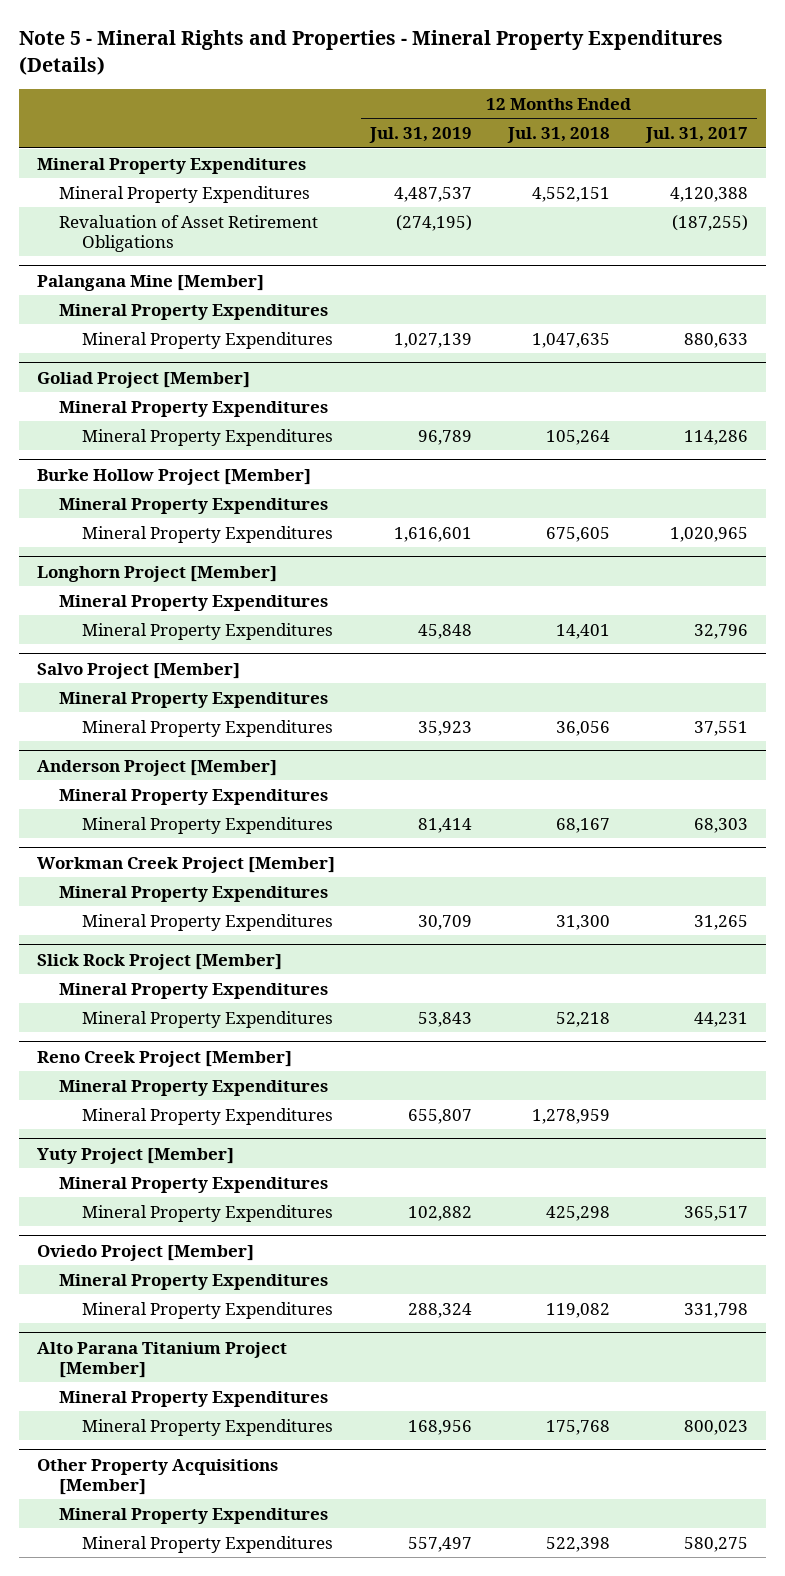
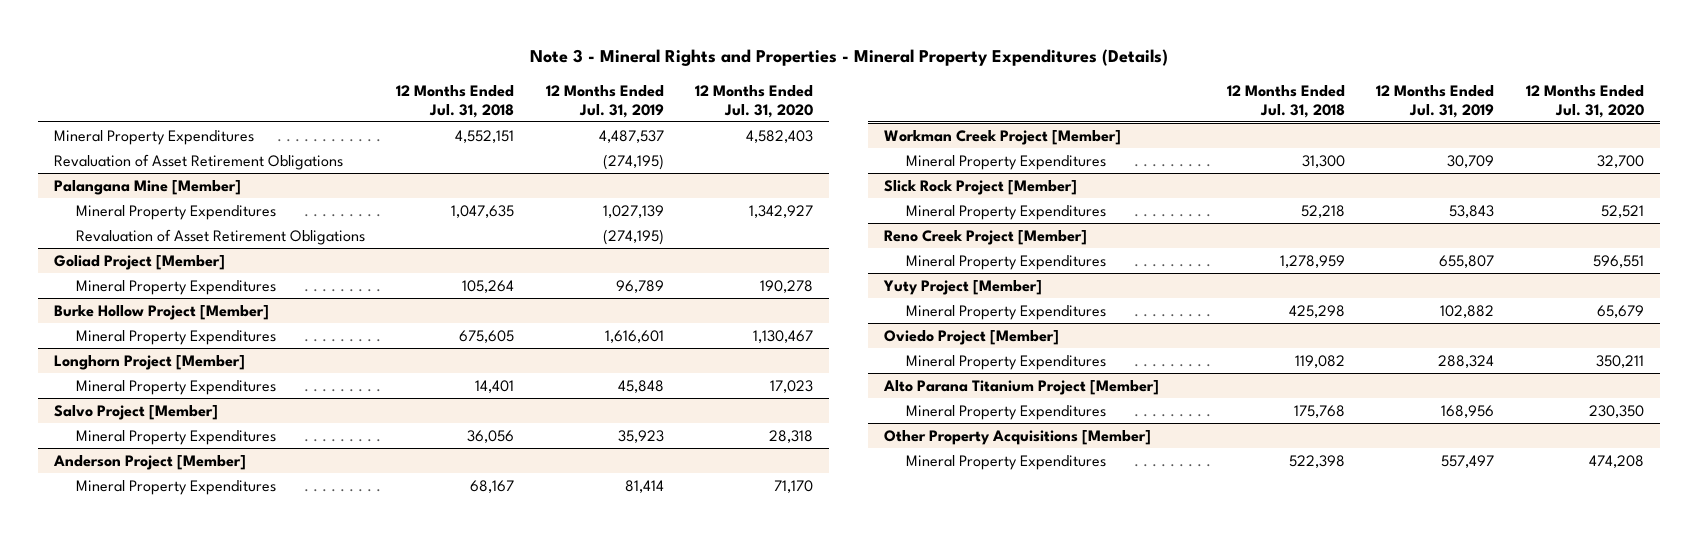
[18,30,723,75] Note 5 - Mineral Rights and Properties - Mineral Property Expenditures (Details) -> [529,49,1168,67] Note 3 - Mineral Rights and Properties - Mineral Property Expenditures (Details)
[644,127,748,144] Jul. 31, 2017 -> none
none -> [695,84,814,118] 12 Months Ended Jul. 31, 2020
[36,157,306,174] Mineral Property Expenditures -> none
[59,303,329,320] Mineral Property Expenditures -> none
none -> [75,228,365,245] Revaluation of Asset Retirement Obligations
[59,400,329,417] Mineral Property Expenditures -> none
[59,497,329,514] Mineral Property Expenditures -> none
[59,594,329,611] Mineral Property Expenditures -> none
[59,691,329,708] Mineral Property Expenditures -> none
[59,788,329,805] Mineral Property Expenditures -> none
[59,885,329,902] Mineral Property Expenditures -> none
[59,982,329,999] Mineral Property Expenditures -> none
[59,1079,329,1096] Mineral Property Expenditures -> none
[59,1176,329,1193] Mineral Property Expenditures -> none
[59,1273,329,1290] Mineral Property Expenditures -> none
[59,1390,329,1407] Mineral Property Expenditures -> none
[59,1507,329,1524] Mineral Property Expenditures -> none

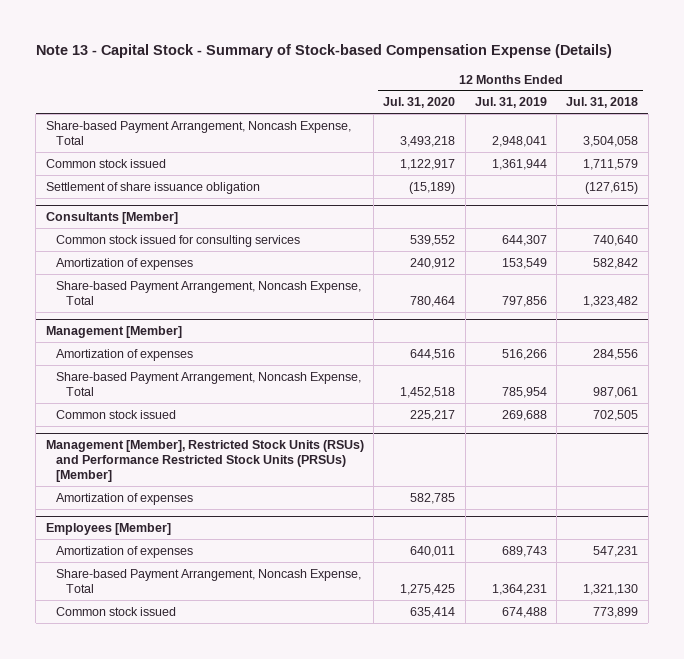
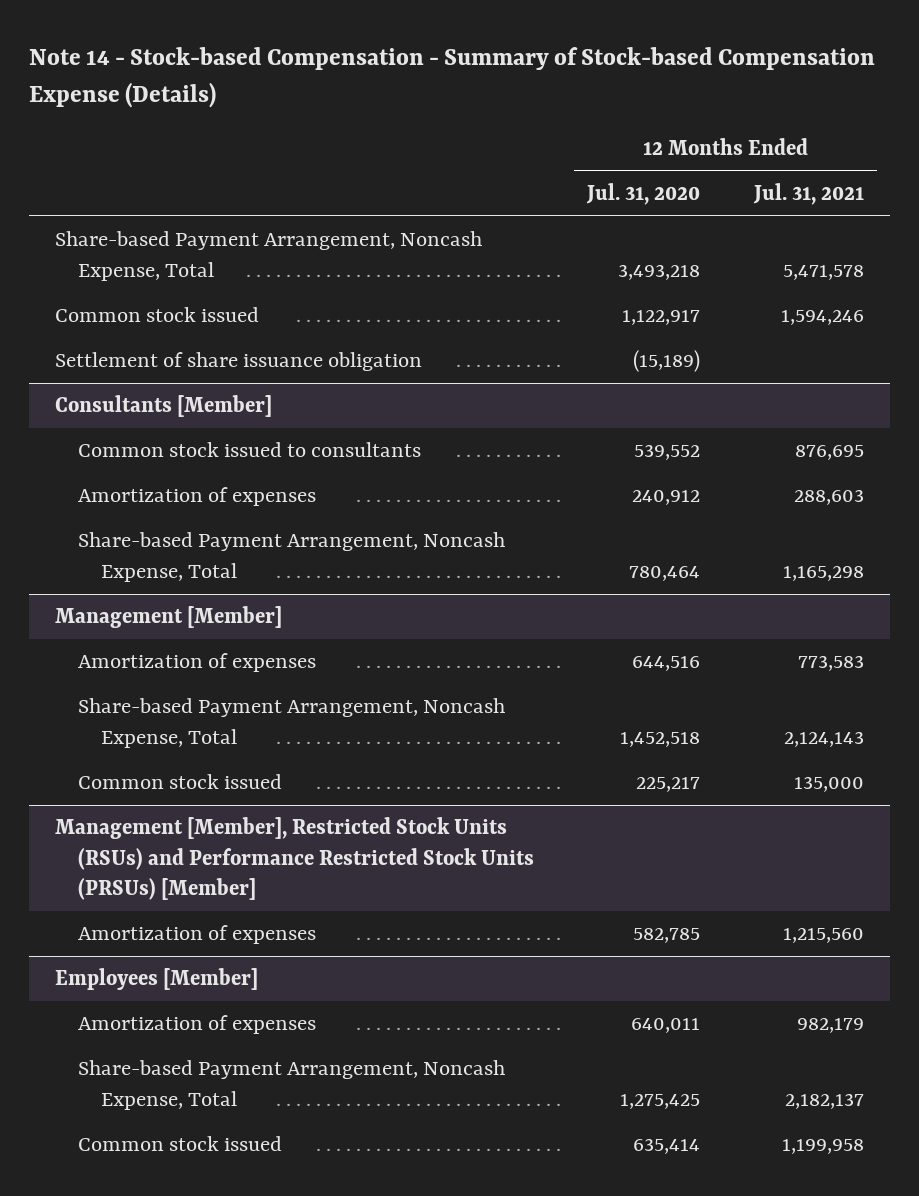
[35,44,612,59] Note 13 - Capital Stock - Summary of Stock-based Compensation Expense (Details) -> [28,47,875,109] Note 14 - Stock-based Compensation - Summary of Stock-based Compensation Expense (Details)
[474,97,547,109] Jul. 31, 2019 -> none
[566,97,639,109] Jul. 31, 2018 -> none
none -> [752,183,864,206] Jul. 31, 2021
[55,234,300,247] Common stock issued for consulting services -> [78,442,422,458] Common stock issued to consultants

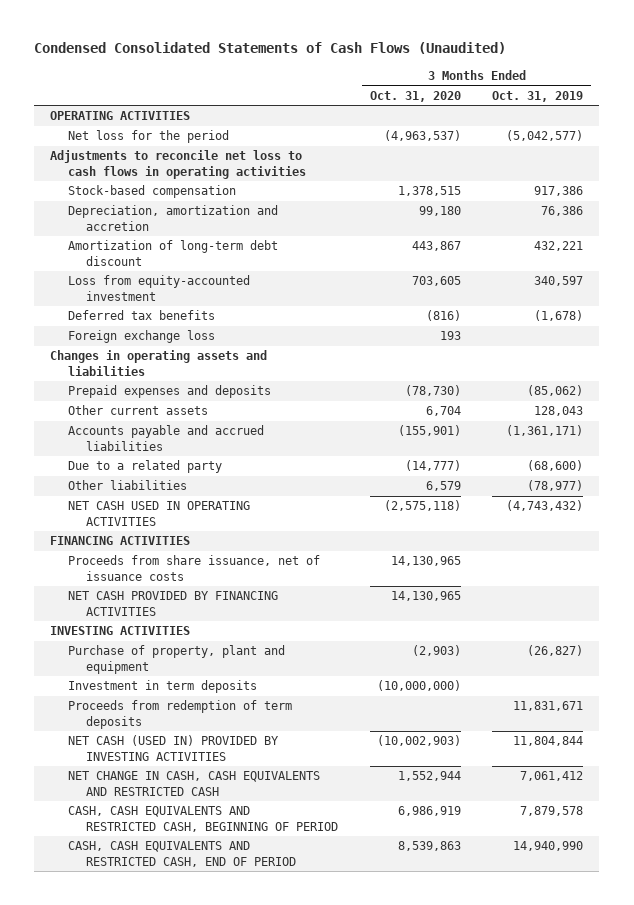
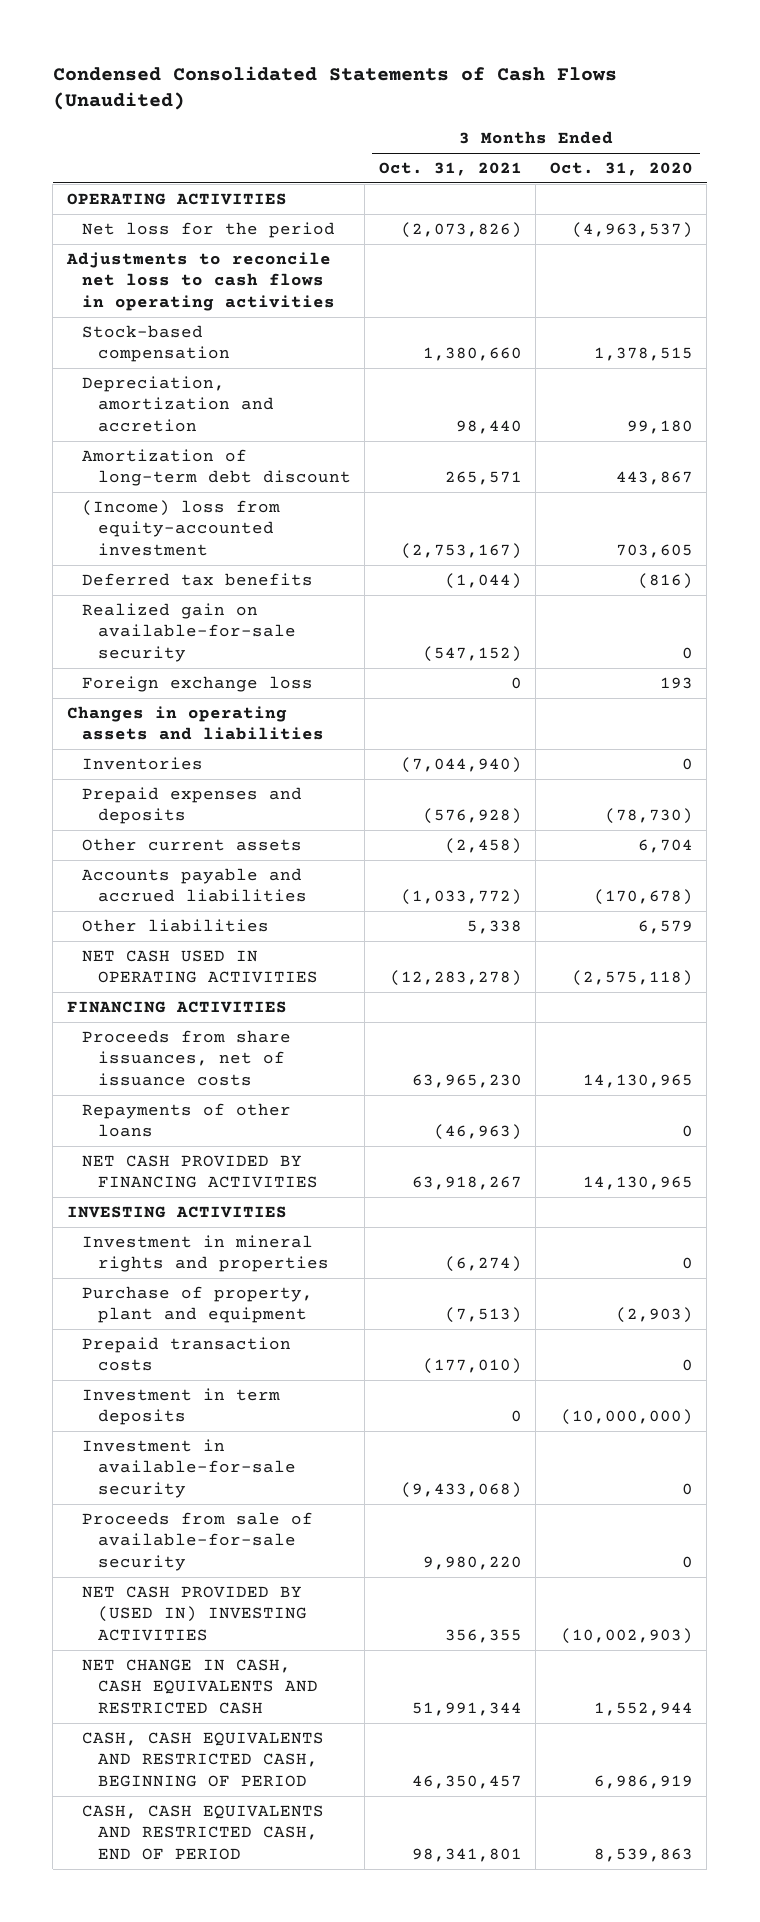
[492,90,584,102] Oct. 31, 2019 -> none
none -> [378,162,522,177] Oct. 31, 2021
[68,275,251,301] Loss from equity-accounted investment -> [82,499,281,557] (Income) loss from equity-accounted investment
none -> [82,602,296,663] Realized gain on available-for-sale security
none -> [82,756,204,770] Inventories
[68,460,223,474] Due to a related party -> none
[397,425,461,437] (155,901) -> [593,889,693,906] (170,678)
[68,555,321,581] Proceeds from share issuance, net of issuance costs -> [82,1029,292,1087] Proceeds from share issuances, net of issuance costs
none -> [82,1102,292,1138] Repayments of other loans
none -> [82,1234,329,1273] Investment in mineral rights and properties
none -> [82,1336,292,1372] Prepaid transaction costs
[68,700,293,729] Proceeds from redemption of term deposits -> none
none -> [82,1438,296,1499] Investment in available-for-sale security
none -> [82,1511,314,1572] Proceeds from sale of available-for-sale security
[68,735,280,761] NET CASH (USED IN) PROVIDED BY INVESTING ACTIVITIES -> [82,1585,307,1642] NET CASH PROVIDED BY (USED IN) INVESTING ACTIVITIES

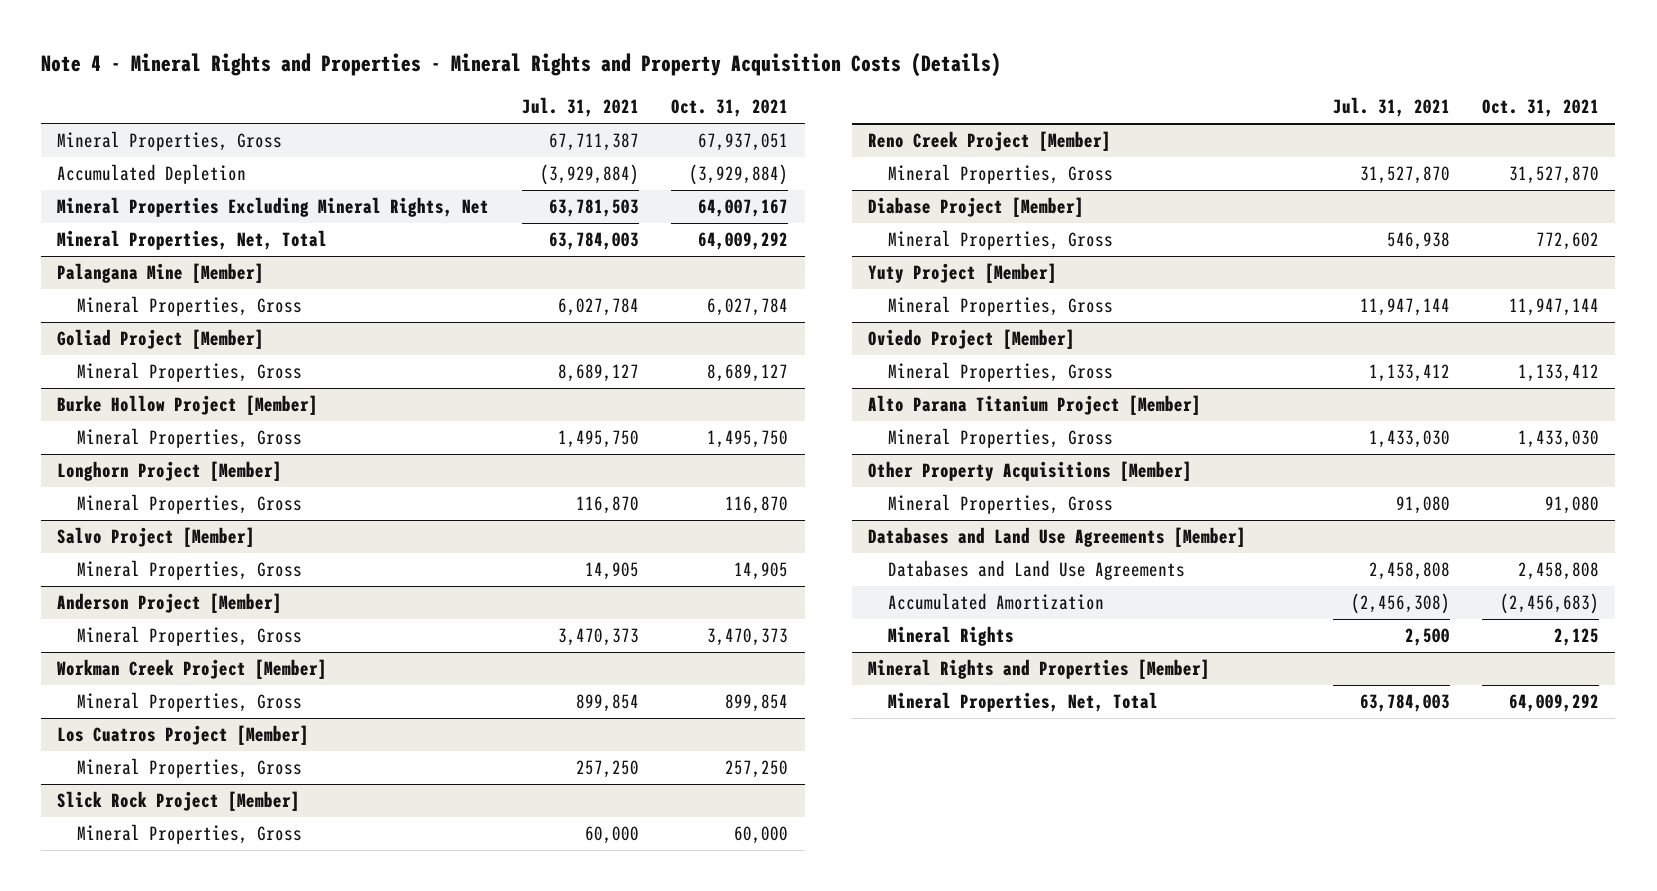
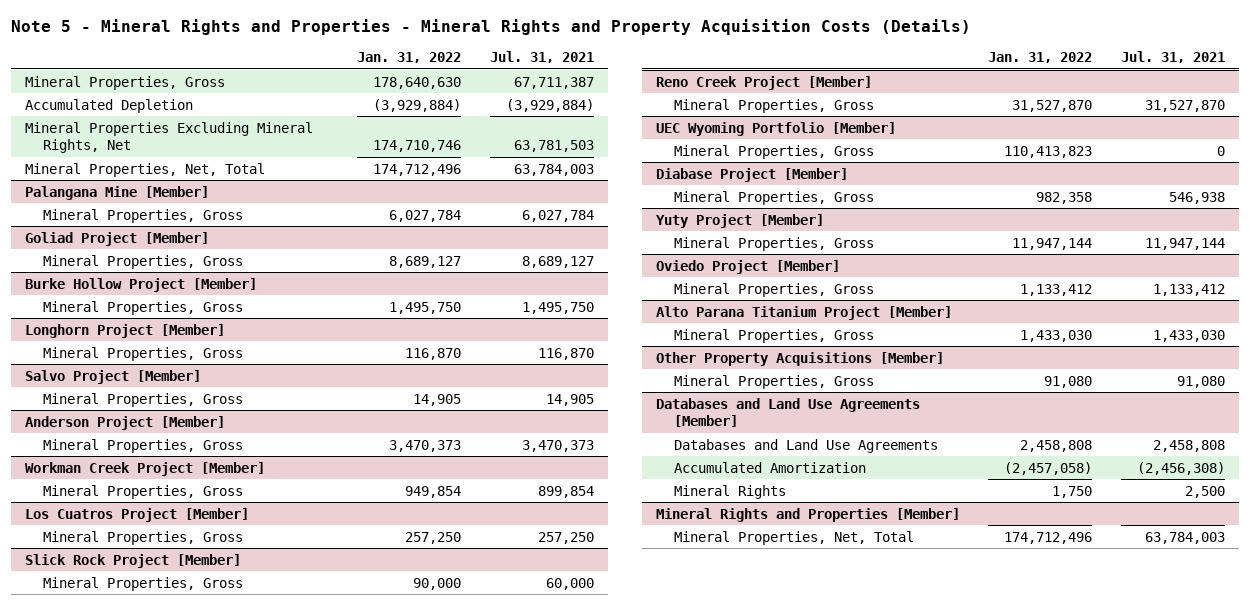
[41,52,1002,77] Note 4 - Mineral Rights and Properties - Mineral Rights and Property Acquisition Costs (Details) -> [10,18,971,35] Note 5 - Mineral Rights and Properties - Mineral Rights and Property Acquisition Costs (Details)
[671,99,789,118] Oct. 31, 2021 -> none
none -> [357,52,462,64] Jan. 31, 2022
none -> [655,121,896,136] UEC Wyoming Portfolio [Member]
none -> [673,144,874,159] Mineral Properties, Gross

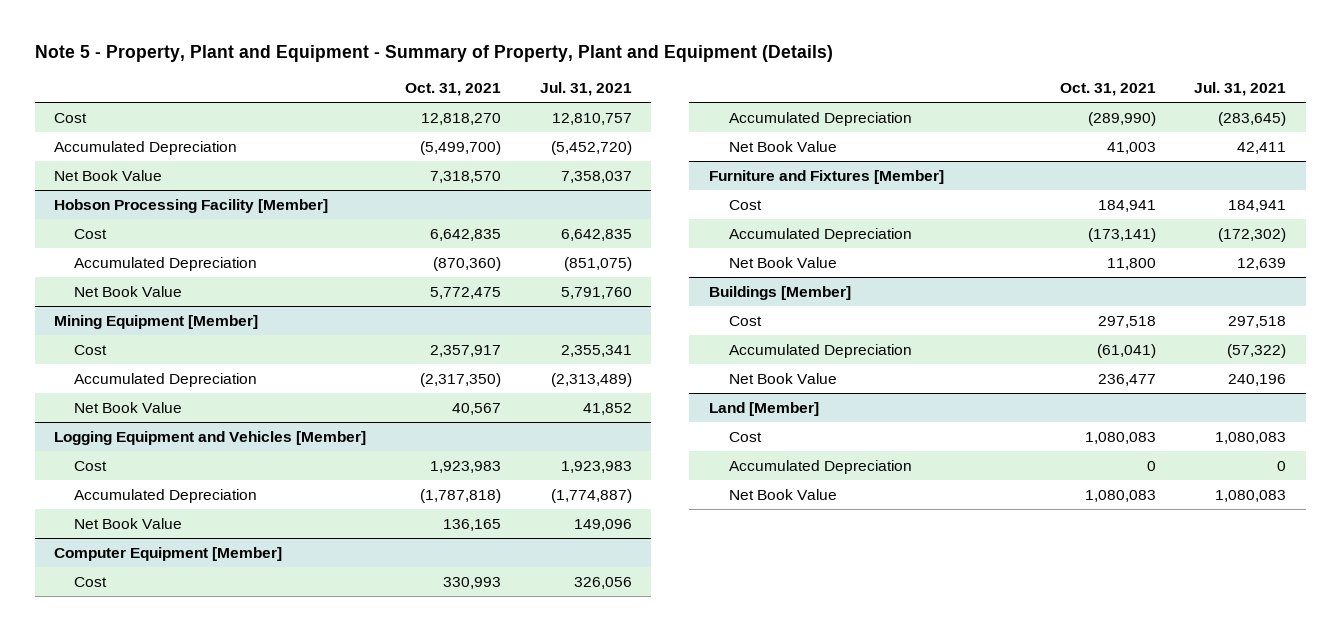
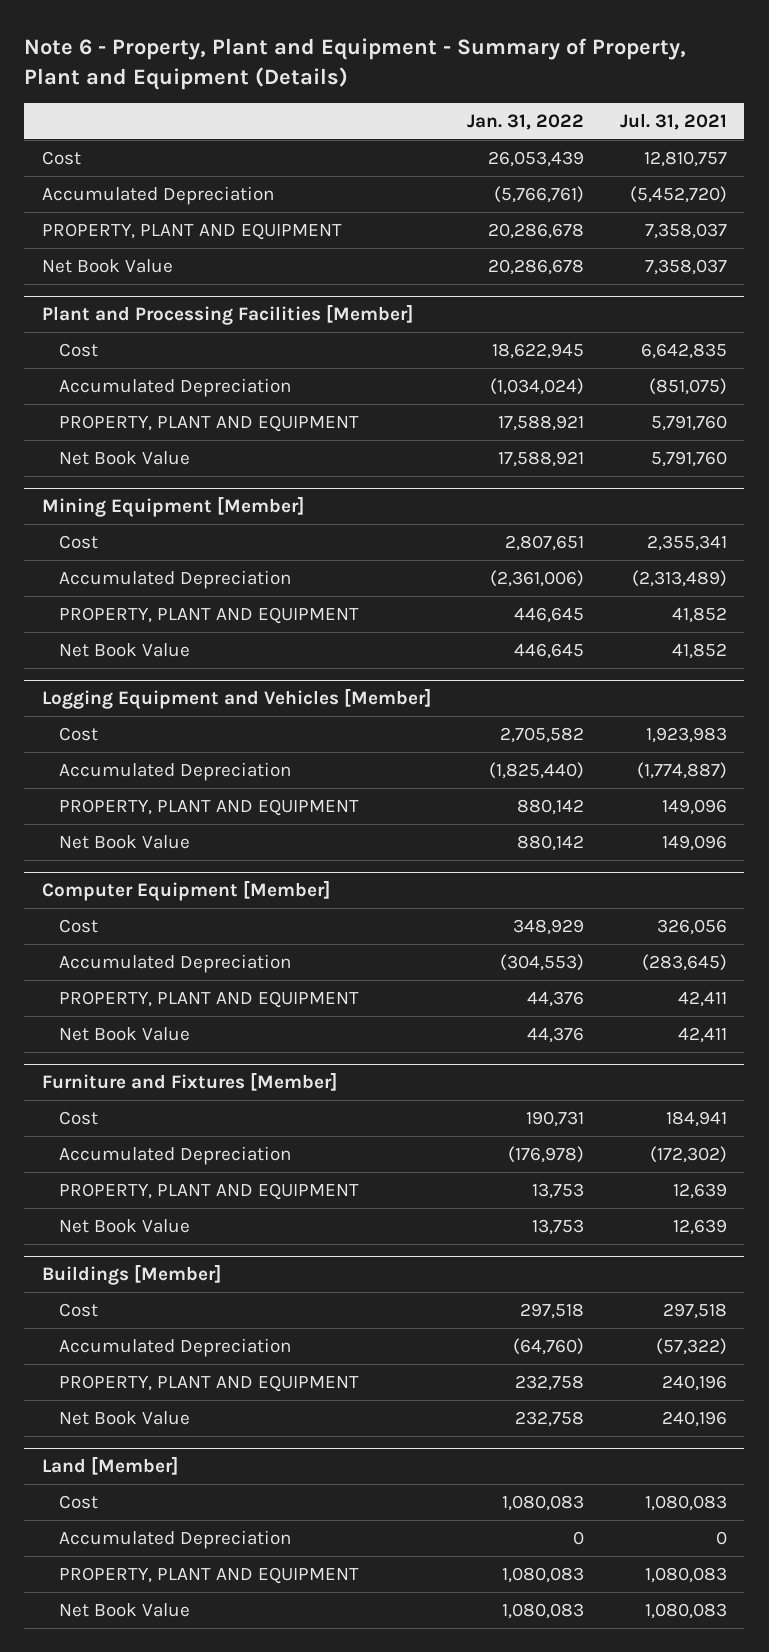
[34,45,833,63] Note 5 - Property, Plant and Equipment - Summary of Property, Plant and Equipment (Details) -> [24,38,687,90] Note 6 - Property, Plant and Equipment - Summary of Property, Plant and Equipment (Details)
[404,83,501,97] Oct. 31, 2021 -> none
none -> [466,113,584,130] Jan. 31, 2022
none -> [42,222,343,240] PROPERTY, PLANT AND EQUIPMENT
[53,198,328,213] Hobson Processing Facility [Member] -> none
none -> [42,304,414,326] Plant and Processing Facilities [Member]
none -> [58,414,359,432] PROPERTY, PLANT AND EQUIPMENT
none -> [58,606,359,624] PROPERTY, PLANT AND EQUIPMENT
none -> [58,798,359,816] PROPERTY, PLANT AND EQUIPMENT
none -> [58,990,359,1008] PROPERTY, PLANT AND EQUIPMENT
none -> [58,1182,359,1200] PROPERTY, PLANT AND EQUIPMENT
none -> [58,1374,359,1392] PROPERTY, PLANT AND EQUIPMENT
none -> [58,1566,359,1584] PROPERTY, PLANT AND EQUIPMENT

